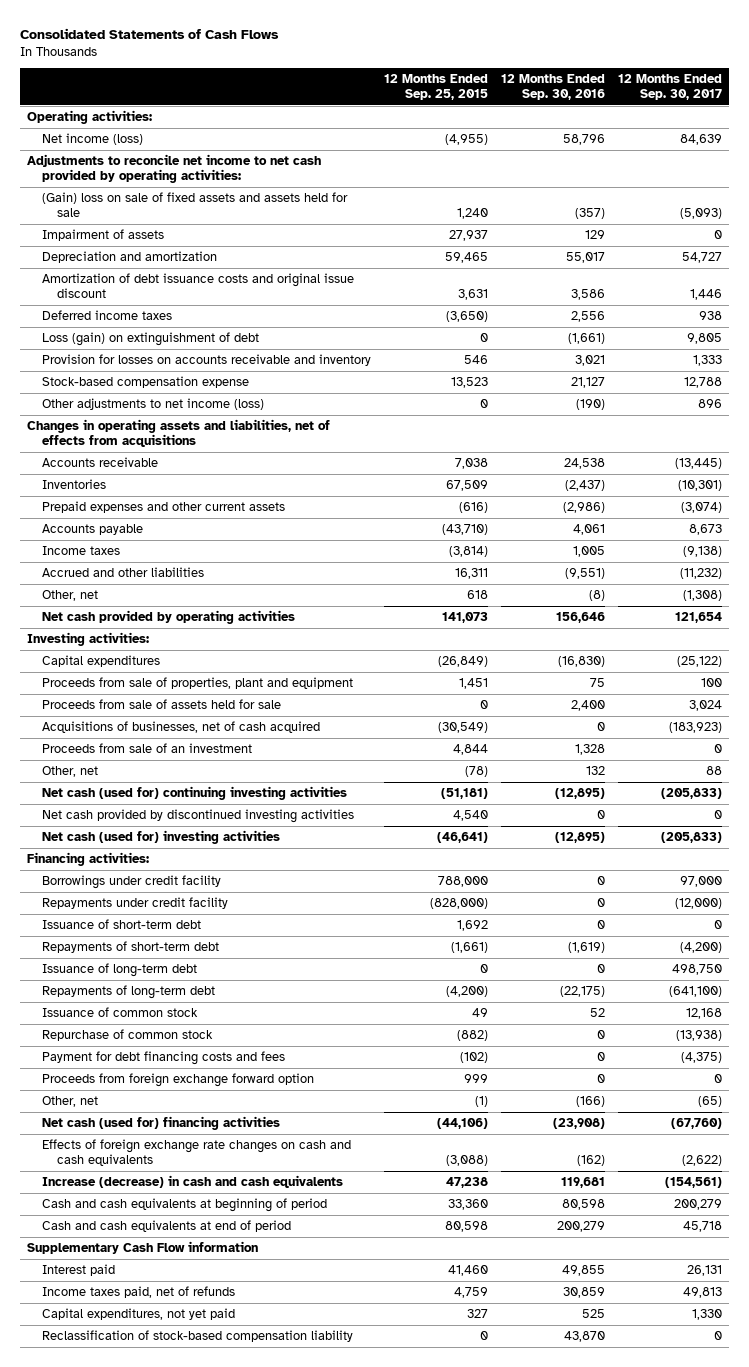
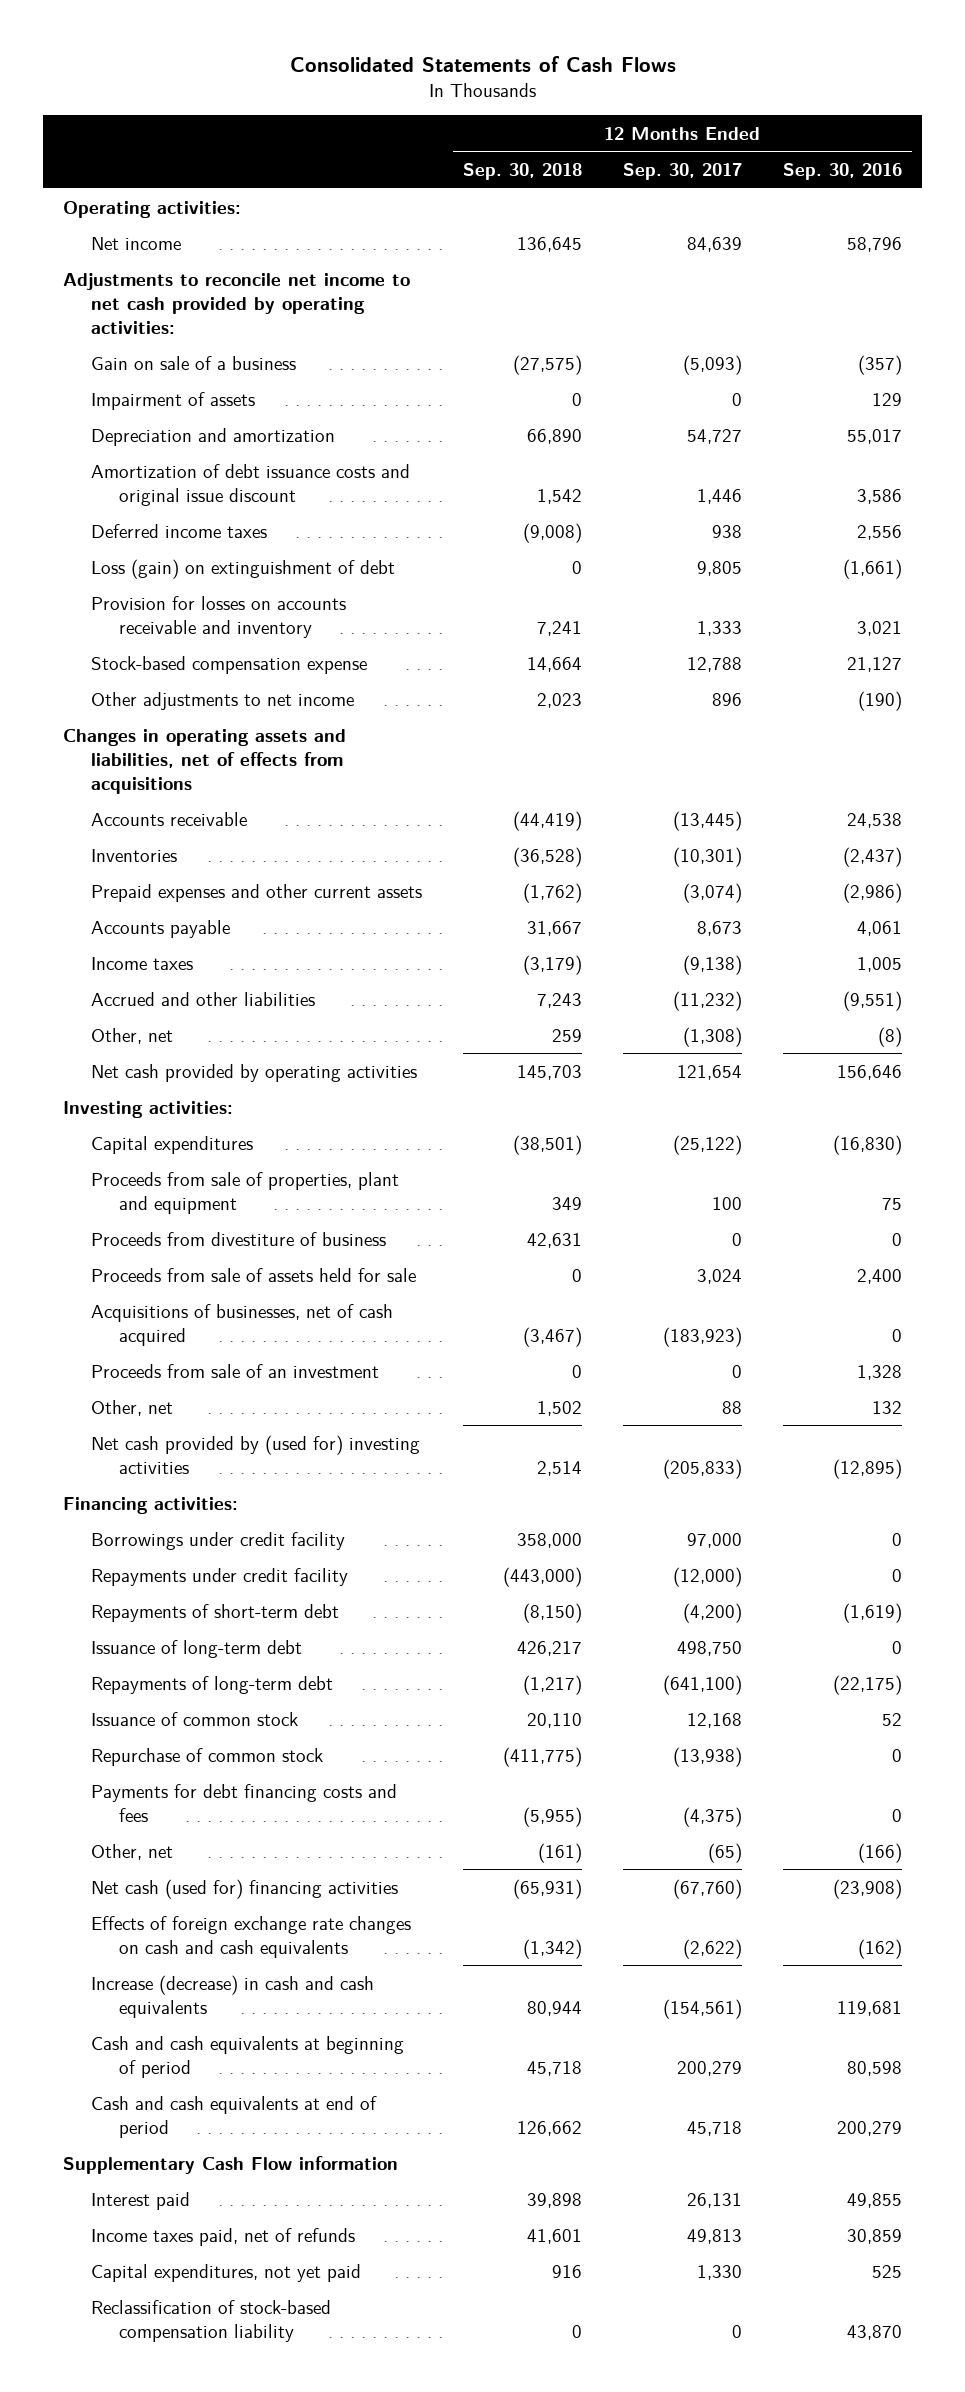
[384,74,489,101] 12 Months Ended Sep. 25, 2015 -> none
none -> [463,162,583,180] Sep. 30, 2018
[41,133,143,146] Net income (loss) -> [91,236,182,250] Net income
[41,192,348,218] (Gain) loss on sale of fixed assets and assets held for sale -> [91,355,297,370] Gain on sale of a business
[41,398,264,411] Other adjustments to net income (loss) -> [91,691,355,710] Other adjustments to net income
none -> [91,1231,387,1246] Proceeds from divestiture of business
[41,786,347,801] Net cash (used for) continuing investing activities -> none
[41,809,354,824] Net cash provided by discontinued investing activities -> none
[41,830,280,845] Net cash (used for) investing activities -> [91,1434,421,1474] Net cash provided by (used for) investing activities
[41,919,201,930] Issuance of short-term debt -> none
[41,1073,314,1088] Proceeds from foreign exchange forward option -> none
[41,1051,285,1066] Payment for debt financing costs and fees -> [91,1783,398,1822] Payments for debt financing costs and fees

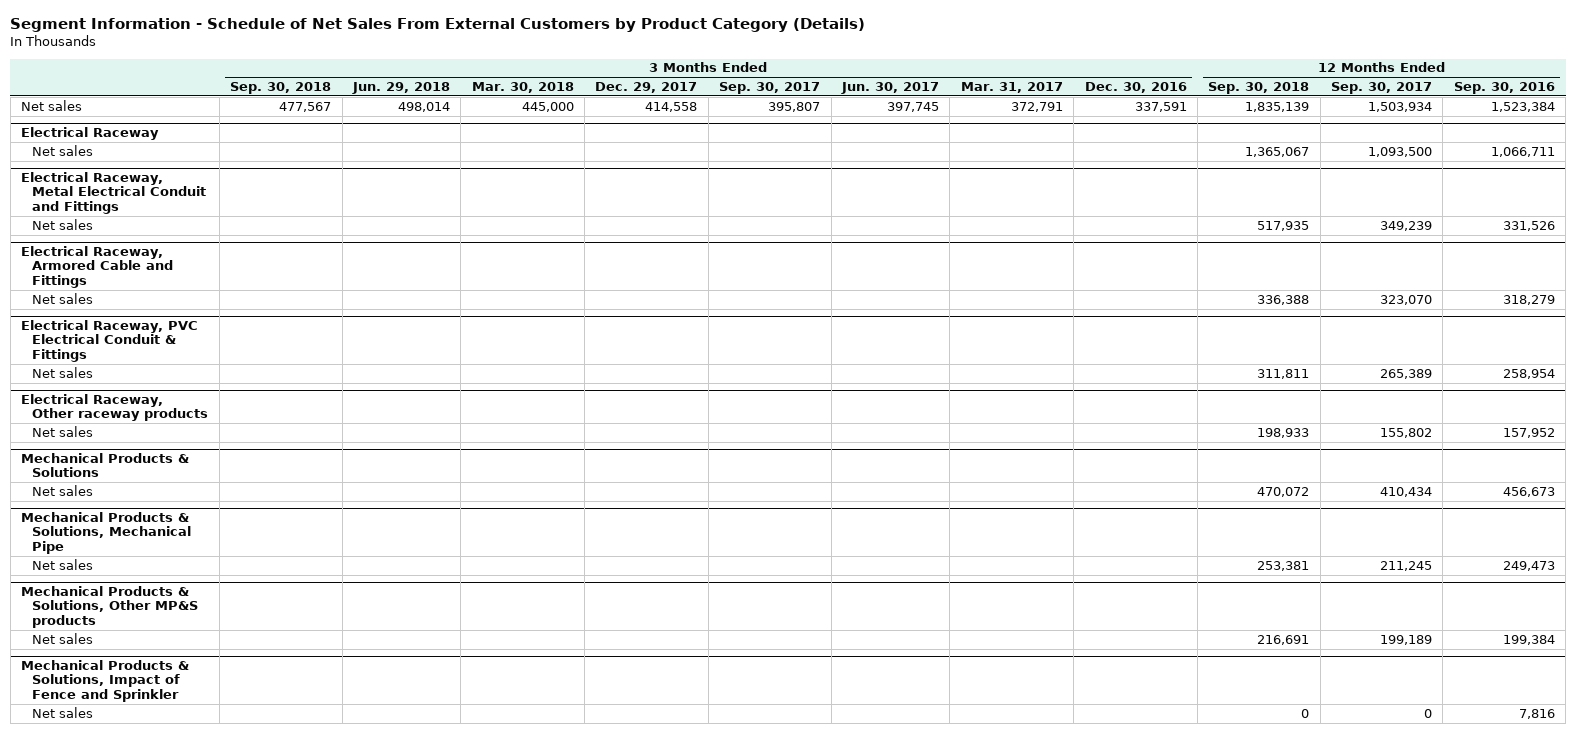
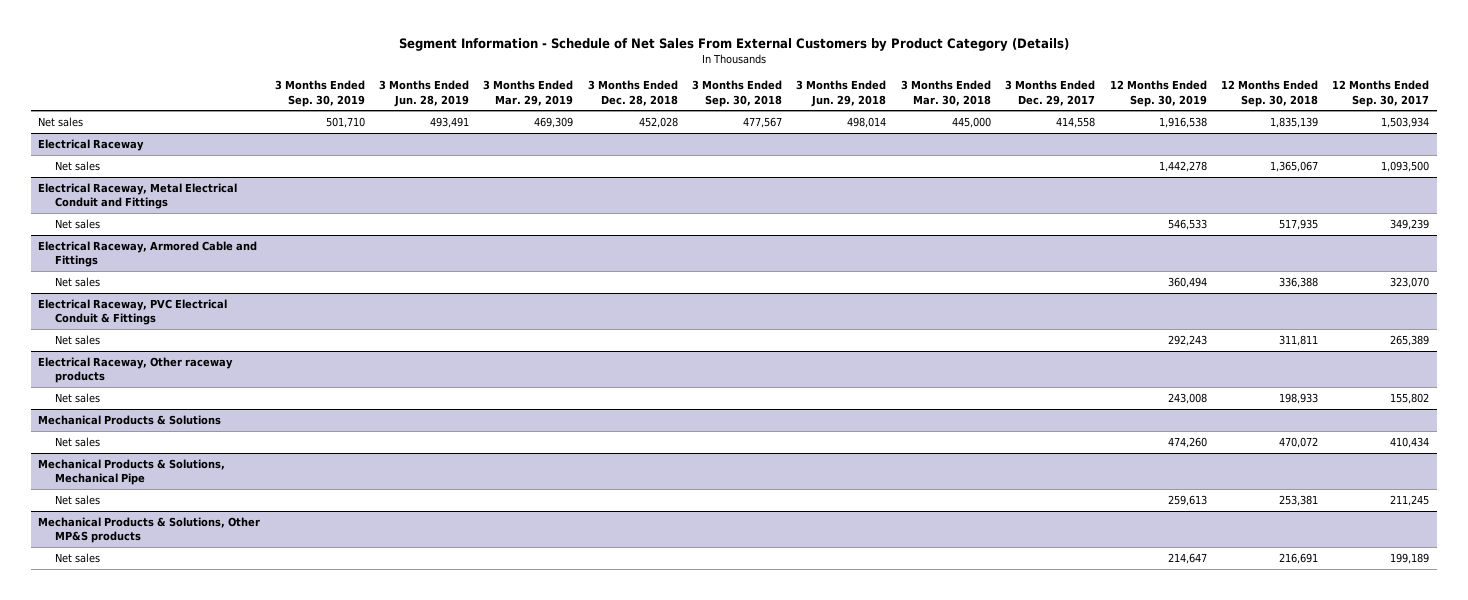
[719,81,821,94] Sep. 30, 2017 -> none
[840,81,939,94] Jun. 30, 2017 -> none
[960,81,1063,93] Mar. 31, 2017 -> none
[1084,81,1187,93] Dec. 30, 2016 -> none
[1453,81,1555,94] Sep. 30, 2016 -> none
none -> [274,80,365,107] 3 Months Ended Sep. 30, 2019
none -> [378,80,469,107] 3 Months Ended Jun. 28, 2019
none -> [483,80,574,106] 3 Months Ended Mar. 29, 2019
none -> [587,80,678,106] 3 Months Ended Dec. 28, 2018
none -> [1109,80,1207,107] 12 Months Ended Sep. 30, 2019
[21,660,190,702] Mechanical Products & Solutions, Impact of Fence and Sprinkler -> none
[32,706,94,718] Net sales -> none

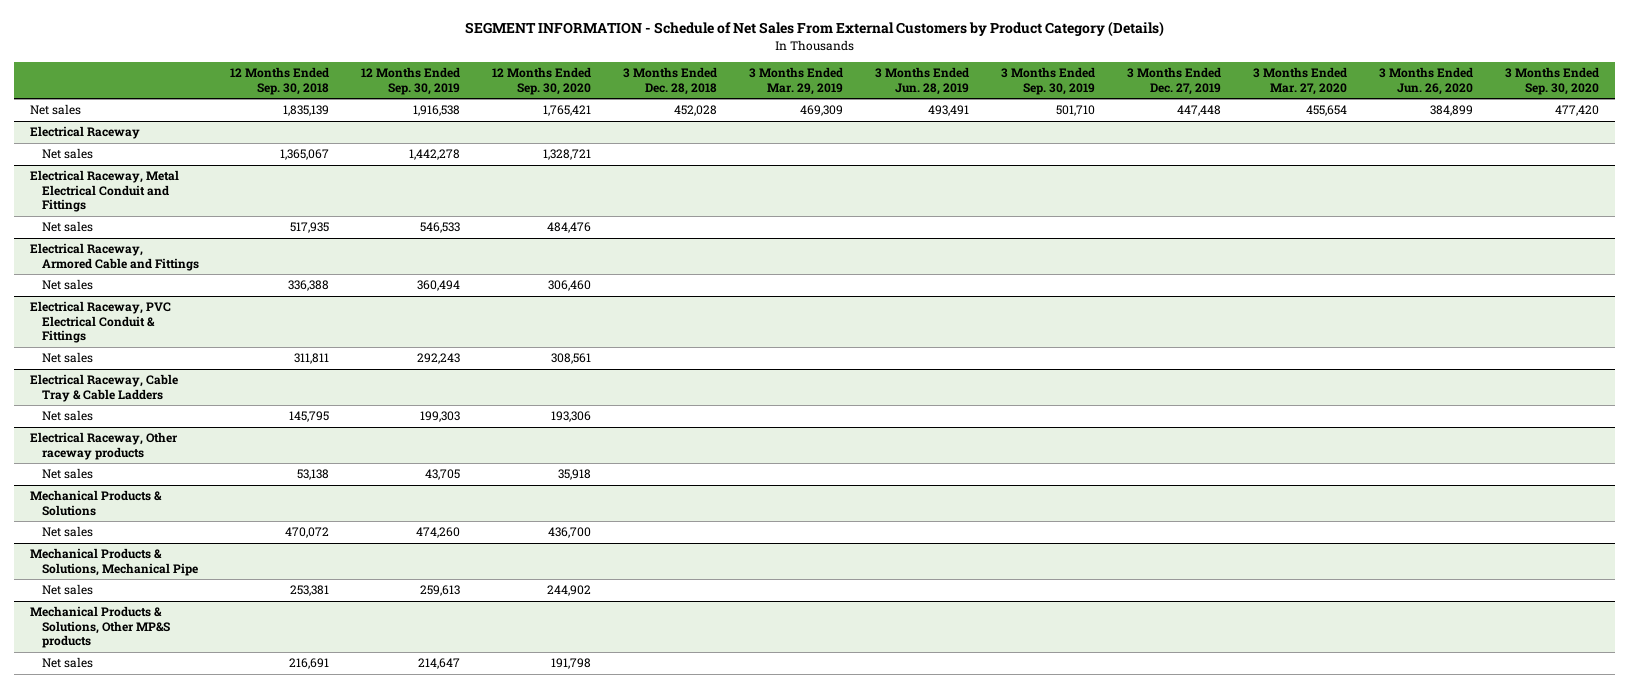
[398,38,1069,52] Segment Information - Schedule of Net Sales From External Customers by Product Category (Details) -> [464,21,1164,38] SEGMENT INFORMATION - Schedule of Net Sales From External Customers by Product Category (Details)
[692,80,783,107] 3 Months Ended Sep. 30, 2018 -> none
[796,80,887,107] 3 Months Ended Jun. 29, 2018 -> none
[900,80,991,106] 3 Months Ended Mar. 30, 2018 -> none
[1005,80,1096,106] 3 Months Ended Dec. 29, 2017 -> none
[1332,80,1430,107] 12 Months Ended Sep. 30, 2017 -> none
none -> [492,67,592,95] 12 Months Ended Sep. 30, 2020
none -> [1126,67,1221,95] 3 Months Ended Dec. 27, 2019
none -> [1252,67,1347,95] 3 Months Ended Mar. 27, 2020
none -> [1378,67,1473,95] 3 Months Ended Jun. 26, 2020
none -> [1504,67,1599,95] 3 Months Ended Sep. 30, 2020
none -> [30,374,179,402] Electrical Raceway, Cable Tray & Cable Ladders
none -> [41,410,93,422] Net sales
[1167,392,1207,404] 243,008 -> [425,469,461,481] 43,705
[1279,392,1319,404] 198,933 -> [297,469,330,481] 53,138

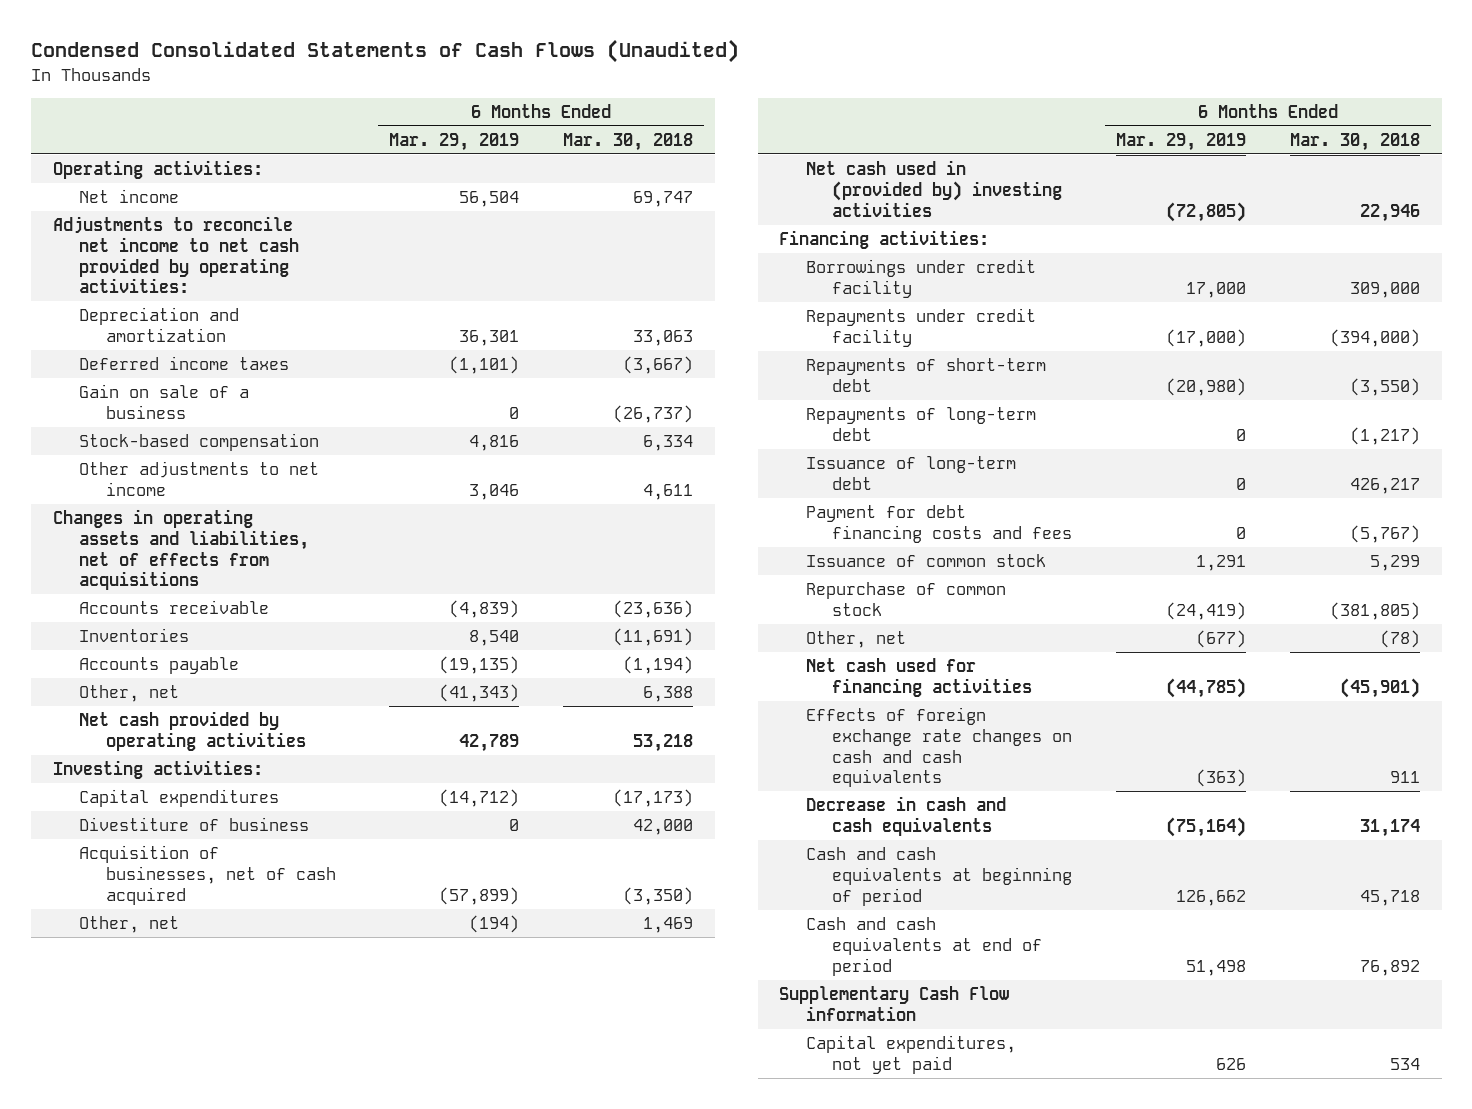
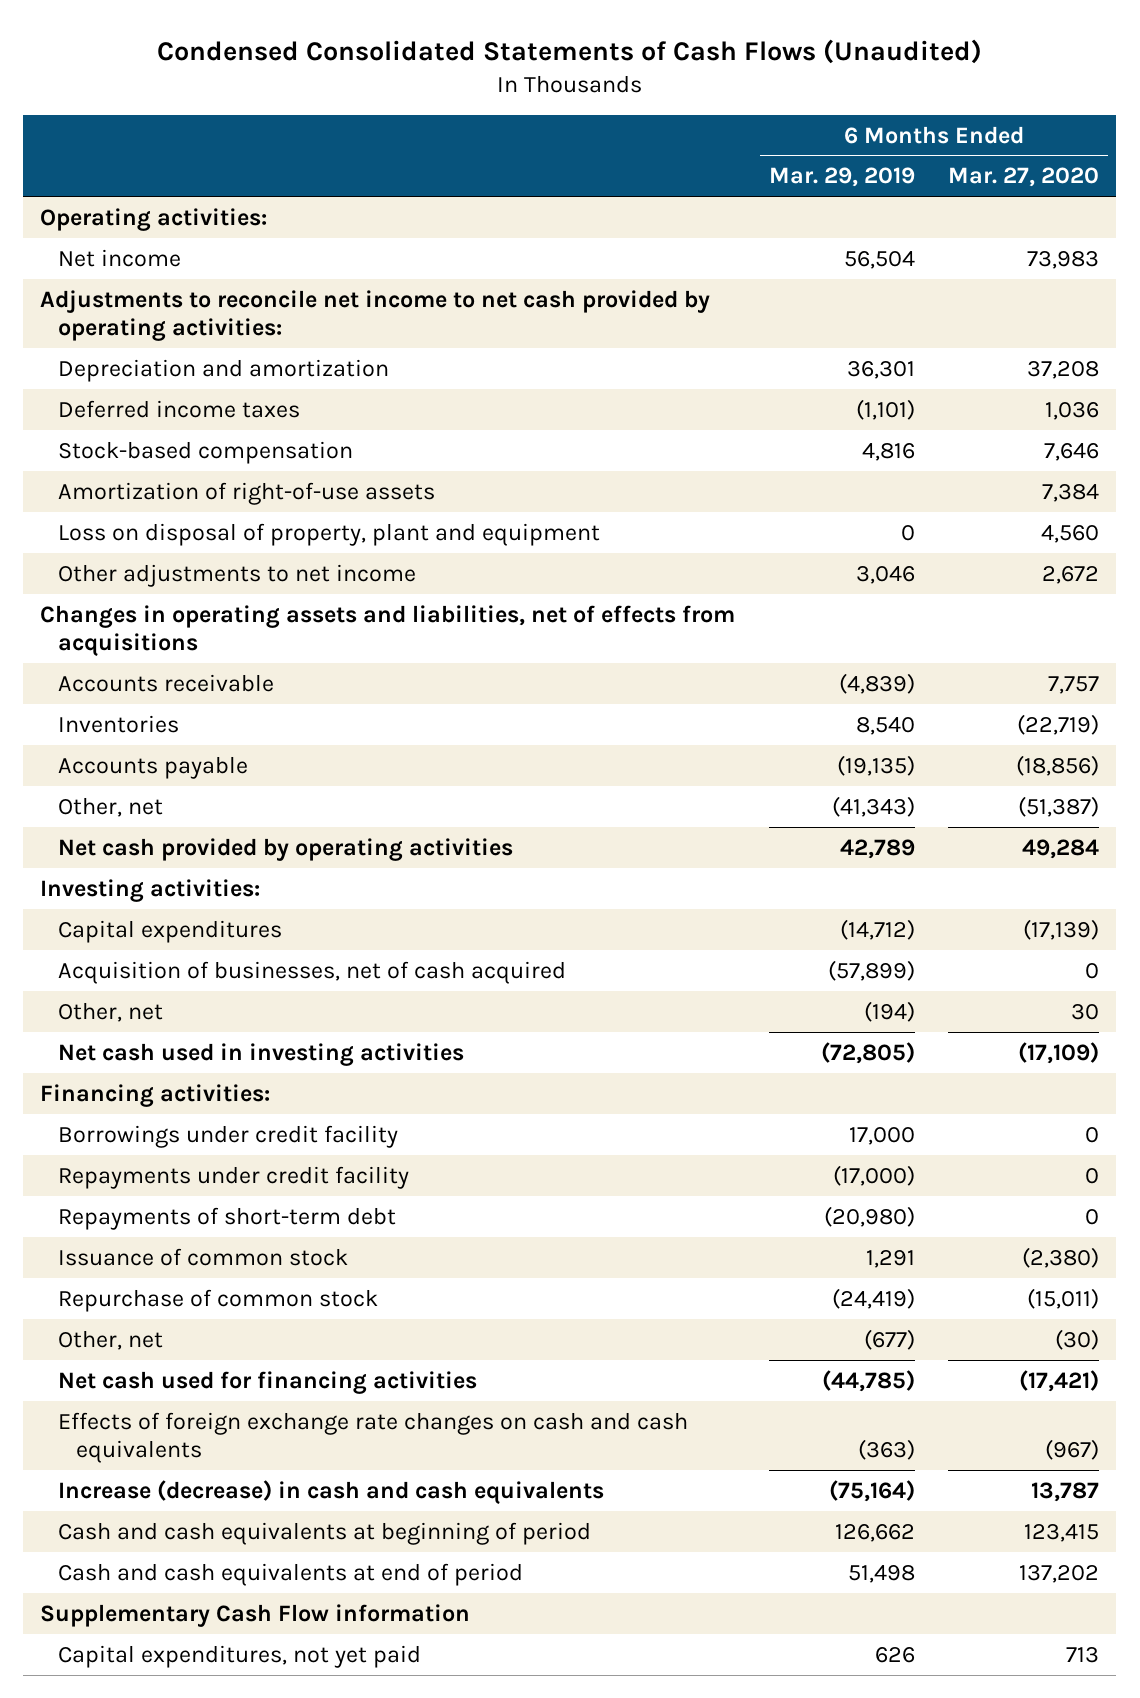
[562,132,693,151] Mar. 30, 2018 -> none
none -> [948,167,1100,188] Mar. 27, 2020
[79,384,250,419] Gain on sale of a business -> none
none -> [57,481,435,505] Amortization of right-of-use assets
none -> [57,522,600,546] Loss on disposal of property, plant and equipment
[79,817,310,832] Divestiture of business -> none
[805,160,1063,217] Net cash used in (provided by) investing activities -> [57,1042,464,1066] Net cash used in investing activities
[805,407,1036,441] Repayments of long-term debt -> none
[805,456,1016,490] Issuance of long-term debt -> none
[805,505,1073,543] Payment for debt financing costs and fees -> none
[805,796,1006,836] Decrease in cash and cash equivalents -> [57,1479,604,1504] Increase (decrease) in cash and cash equivalents

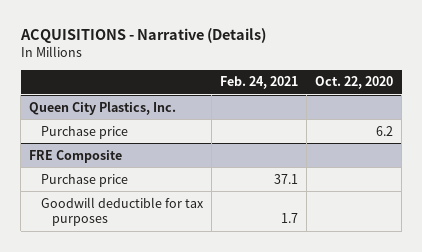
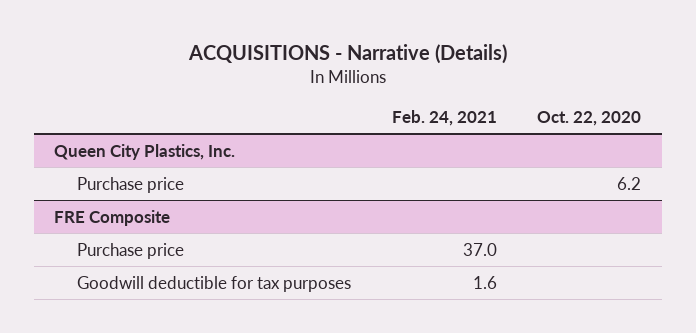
[273,173,298,184] 37.1 -> [462,242,497,256] 37.0
[280,213,298,224] 1.7 -> [472,275,497,289] 1.6

